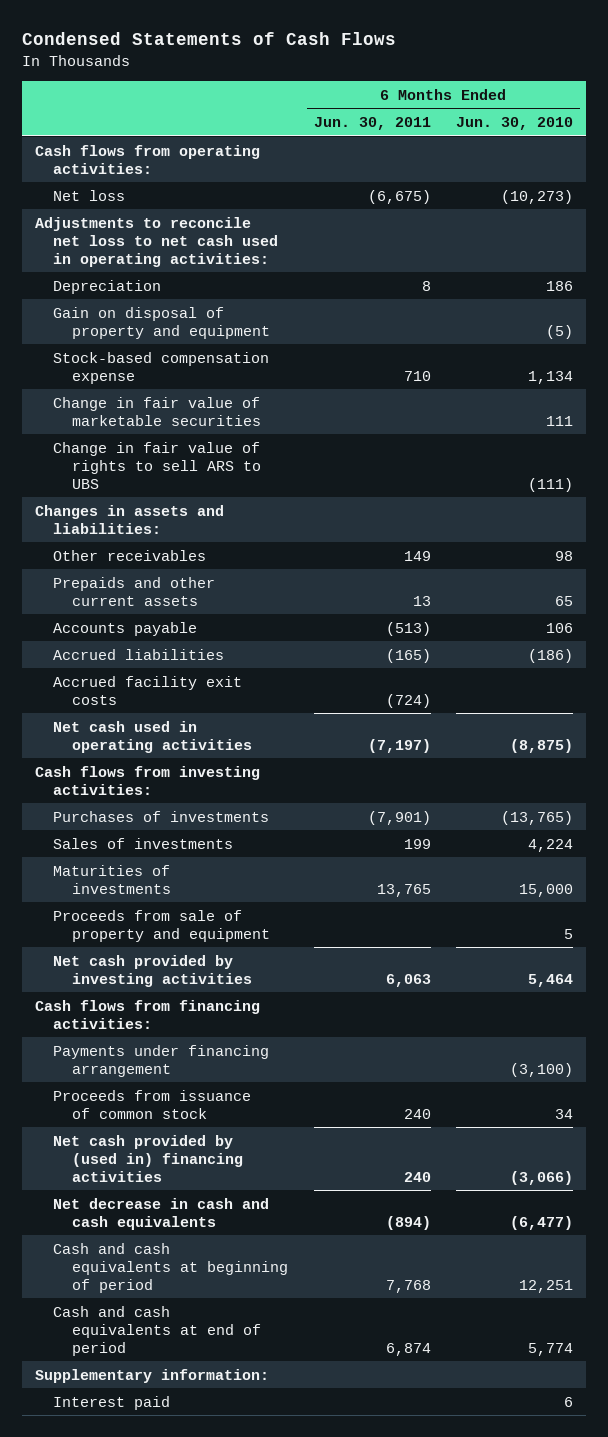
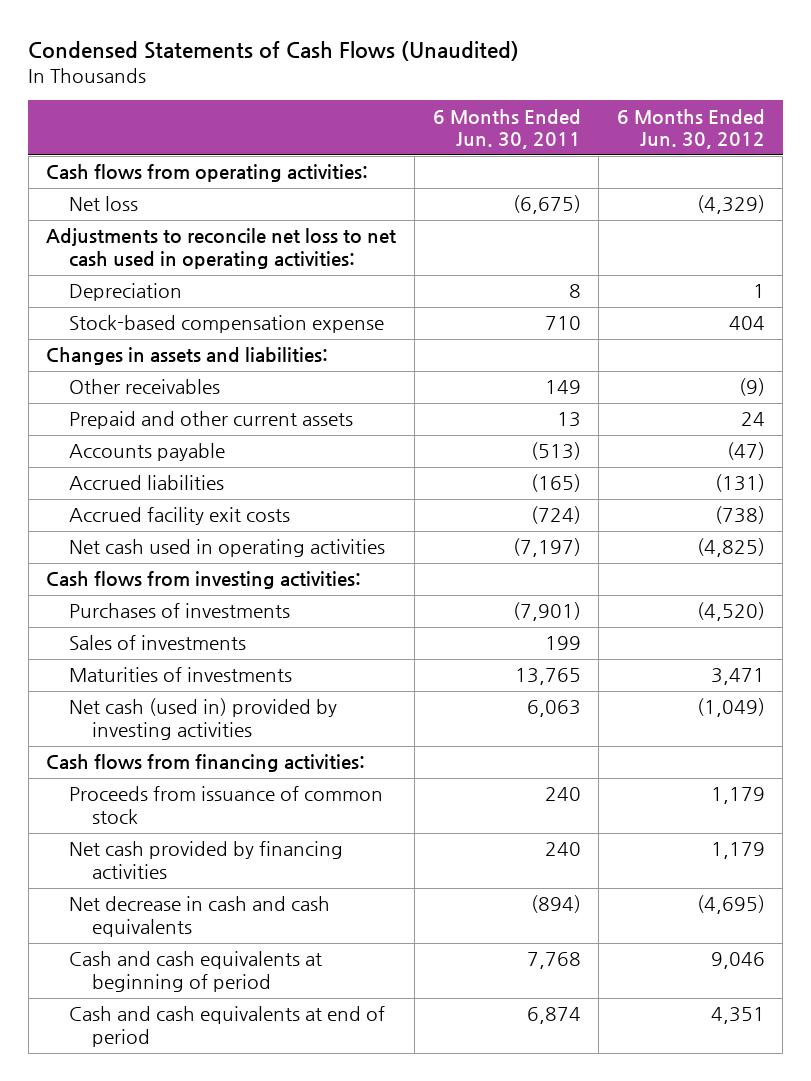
[21,32,396,46] Condensed Statements of Cash Flows -> [28,40,520,61] Condensed Statements of Cash Flows (Unaudited)
[456,116,574,130] Jun. 30, 2010 -> none
none -> [616,108,765,150] 6 Months Ended Jun. 30, 2012
[53,306,270,339] Gain on disposal of property and equipment -> none
[53,396,261,426] Change in fair value of marketable securities -> none
[53,441,261,489] Change in fair value of rights to sell ARS to UBS -> none
[53,576,216,606] Prepaids and other current assets -> [69,411,354,430] Prepaid and other current assets
[53,909,270,942] Proceeds from sale of property and equipment -> none
[53,954,252,987] Net cash provided by investing activities -> [69,698,338,741] Net cash (used in) provided by investing activities
[53,1044,270,1077] Payments under financing arrangement -> none
[53,1134,243,1182] Net cash provided by (used in) financing activities -> [69,841,344,880] Net cash provided by financing activities
[34,1368,269,1383] Supplementary information: -> none
[53,1395,171,1410] Interest paid -> none

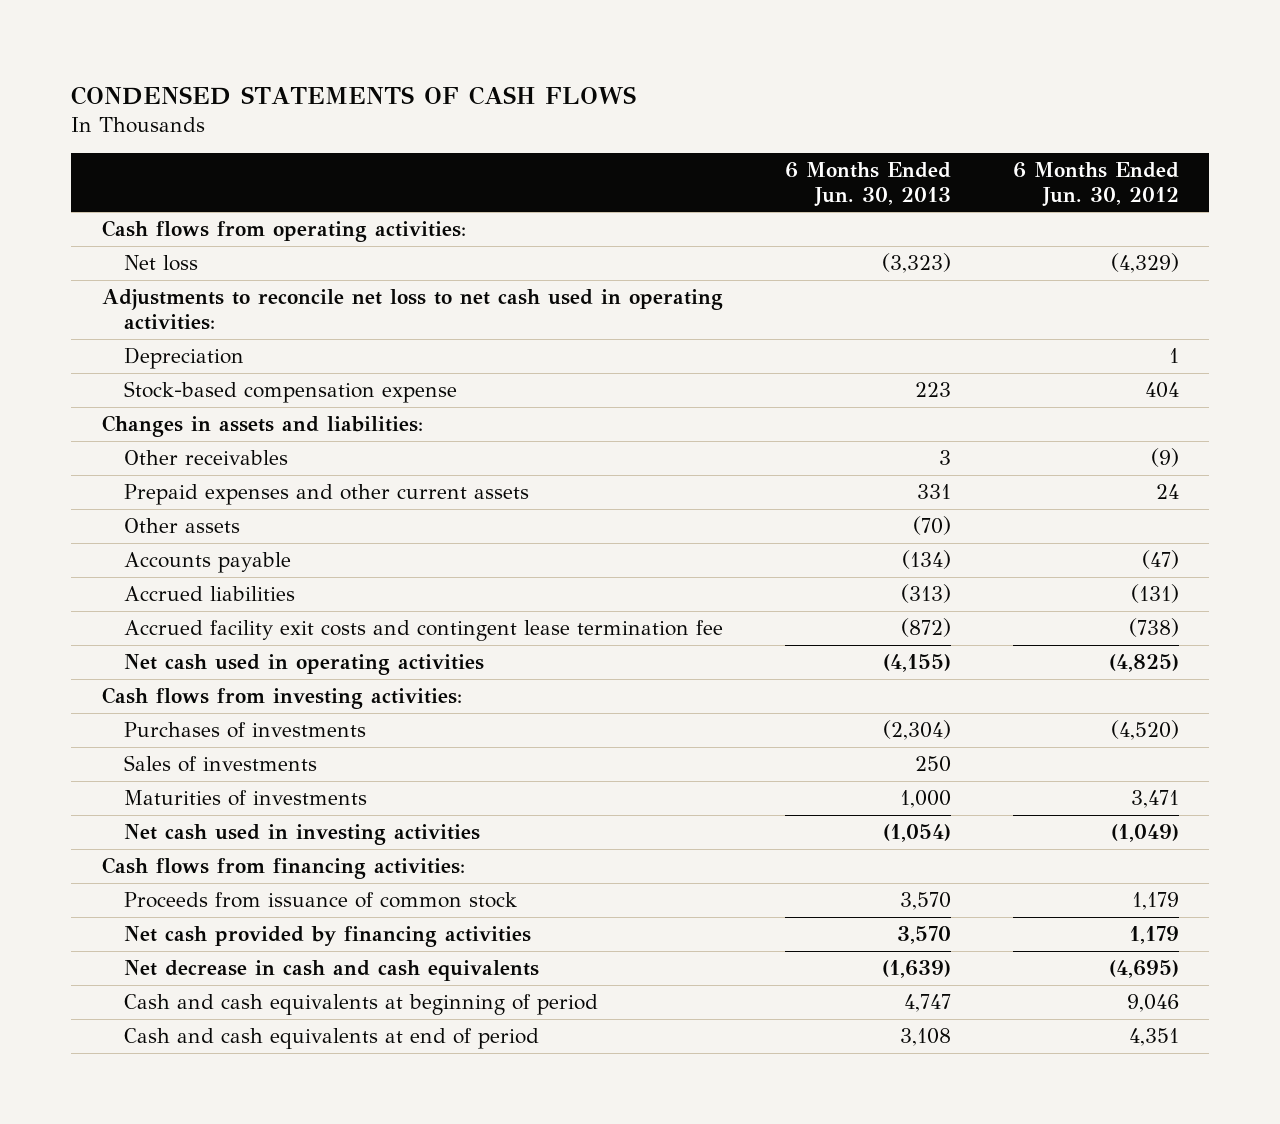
[28,40,520,61] Condensed Statements of Cash Flows (Unaudited) -> [71,85,637,105] CONDENSED STATEMENTS OF CASH FLOWS
[432,108,581,150] 6 Months Ended Jun. 30, 2011 -> none
none -> [784,161,951,207] 6 Months Ended Jun. 30, 2013
[69,411,354,430] Prepaid and other current assets -> [124,484,530,506] Prepaid expenses and other current assets
none -> [124,518,241,534] Other assets
[69,507,291,526] Accrued facility exit costs -> [124,620,724,642] Accrued facility exit costs and contingent lease termination fee
[69,698,338,741] Net cash (used in) provided by investing activities -> [124,824,481,846] Net cash used in investing activities

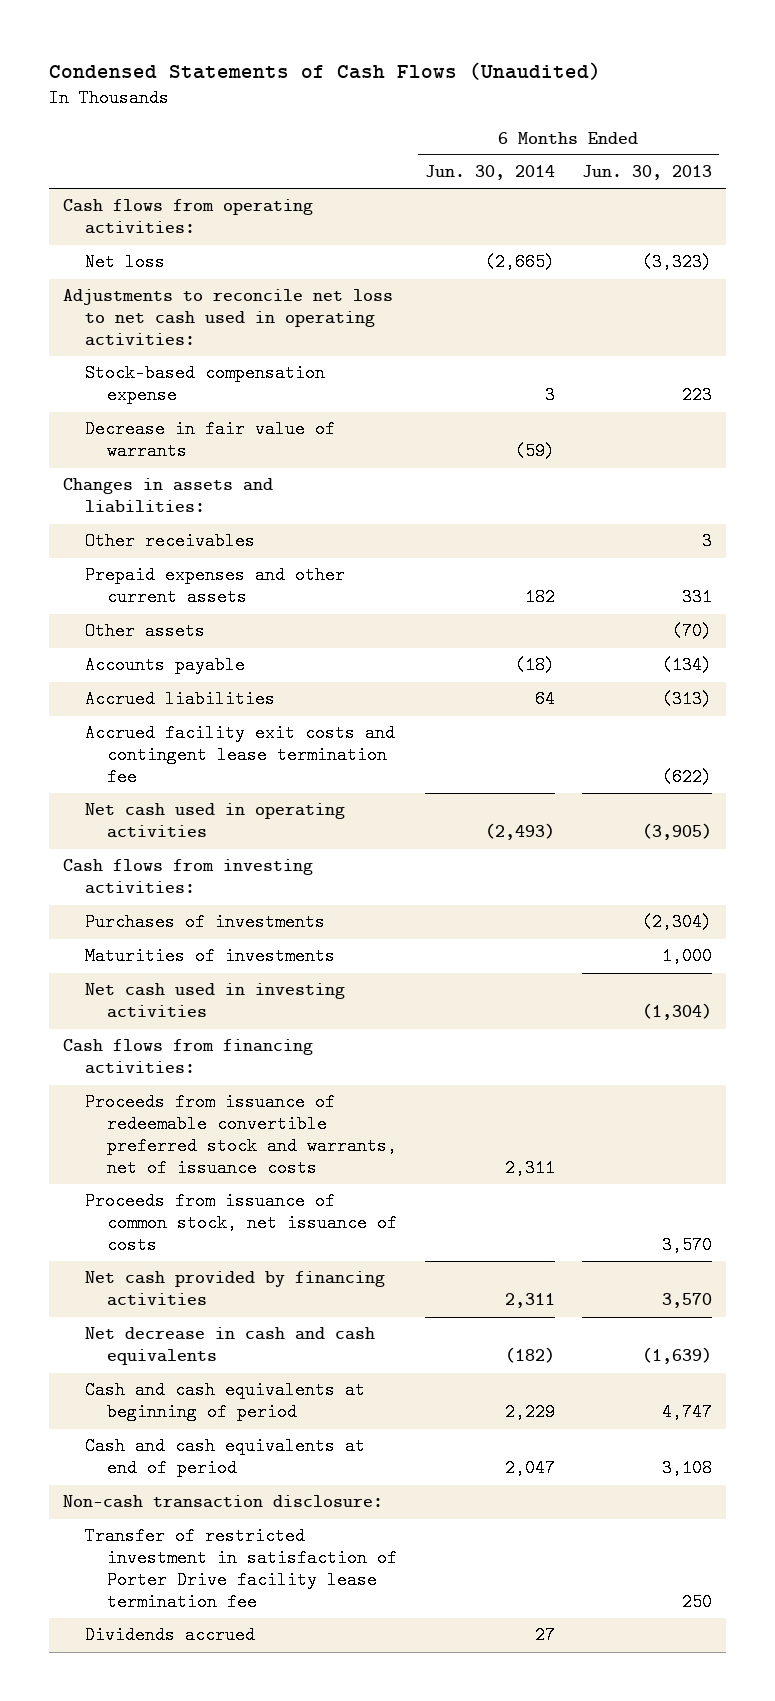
[71,85,637,105] CONDENSED STATEMENTS OF CASH FLOWS -> [48,61,601,80] Condensed Statements of Cash Flows (Unaudited)
[1012,161,1179,207] 6 Months Ended Jun. 30, 2012 -> none
none -> [424,165,555,181] Jun. 30, 2014
[124,347,245,370] Depreciation -> none
none -> [84,420,335,461] Decrease in fair value of warrants
[900,618,951,638] (872) -> [661,768,712,787] (622)
[882,654,951,673] (4,155) -> [641,823,712,841] (3,905)
[124,755,318,773] Sales of investments -> none
[882,824,951,843] (1,054) -> [641,1003,712,1021] (1,304)
none -> [84,1093,398,1178] Proceeds from issuance of redeemable convertible preferred stock and warrants, net of issuance costs
[124,892,518,909] Proceeds from issuance of common stock -> [84,1192,398,1255] Proceeds from issuance of common stock, net issuance of costs
none -> [62,1495,383,1509] Non-cash transaction disclosure:
none -> [84,1527,398,1612] Transfer of restricted investment in satisfaction of Porter Drive facility lease termination fee
none -> [84,1626,255,1645] Dividends accrued

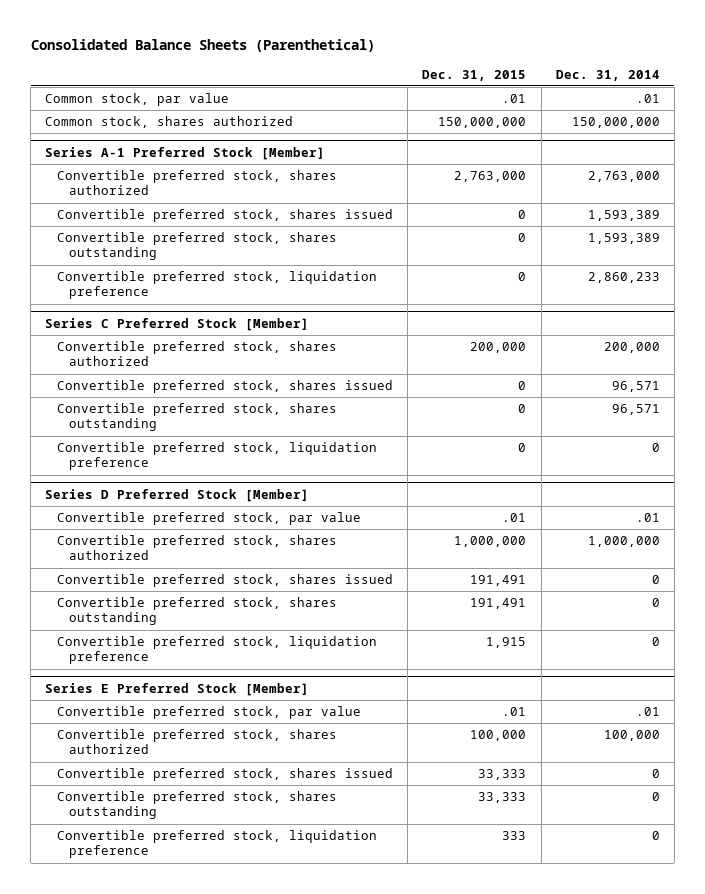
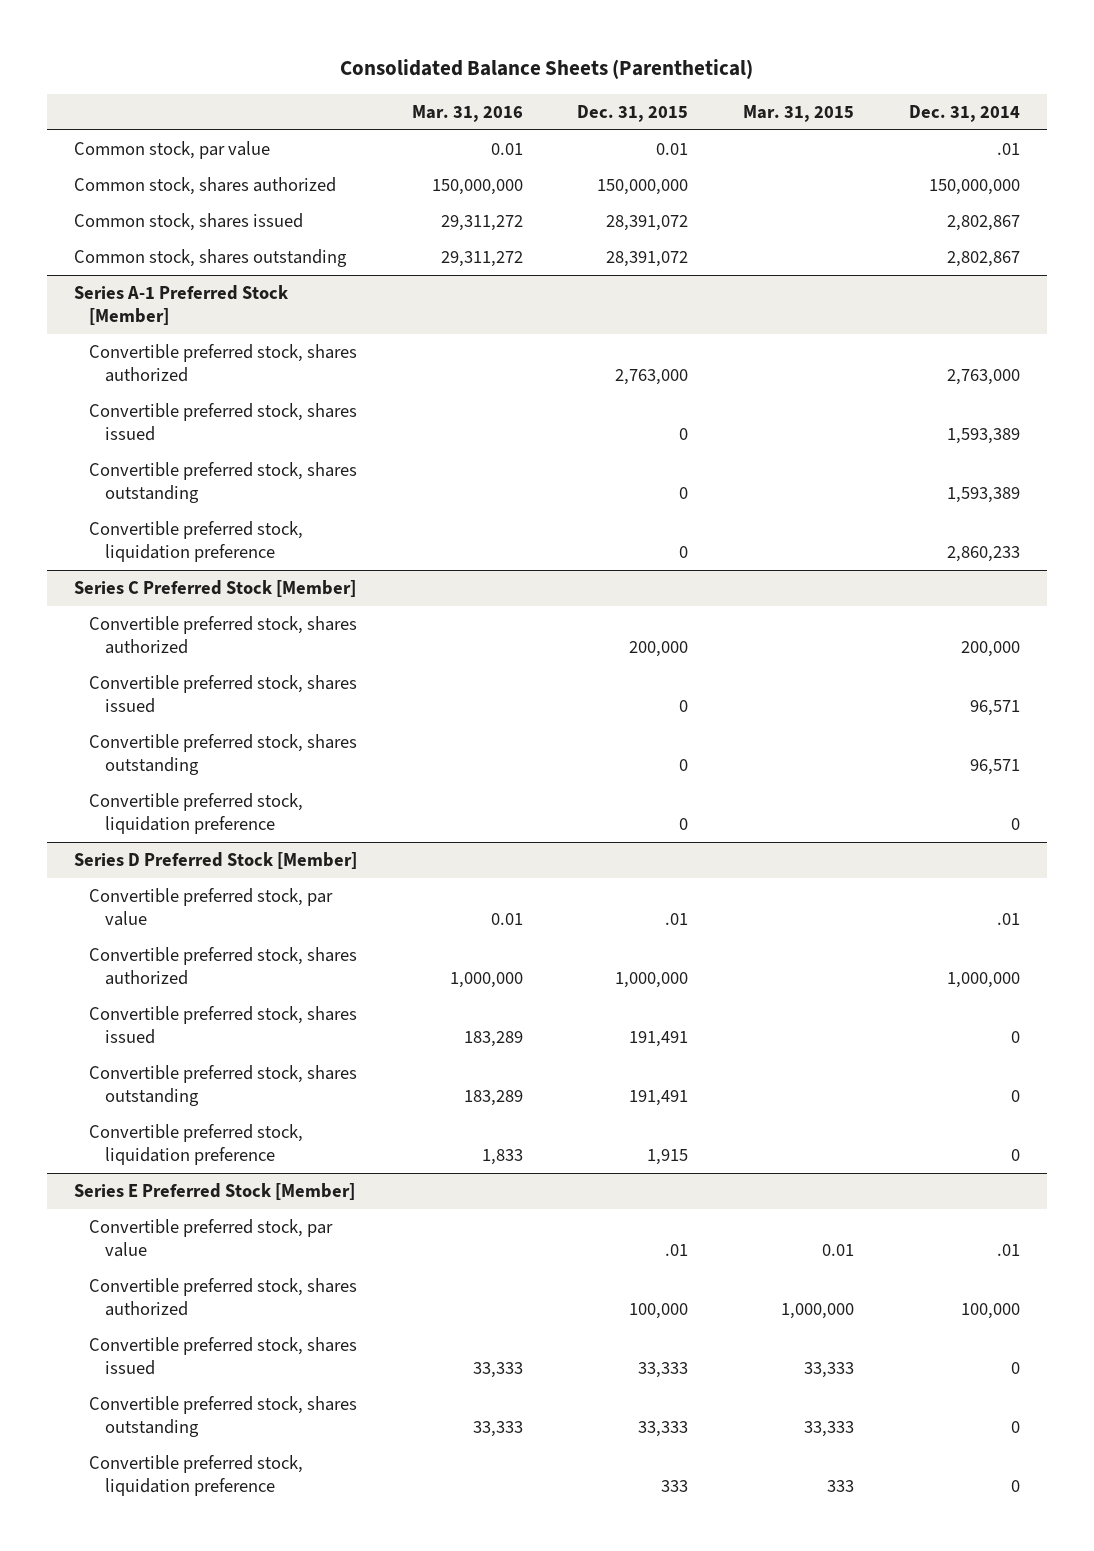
none -> [411,104,523,122] Mar. 31, 2016
none -> [743,104,855,122] Mar. 31, 2015
[502,94,527,104] .01 -> [656,143,689,156] 0.01
none -> [74,213,304,232] Common stock, shares issued
none -> [74,249,348,268] Common stock, shares outstanding

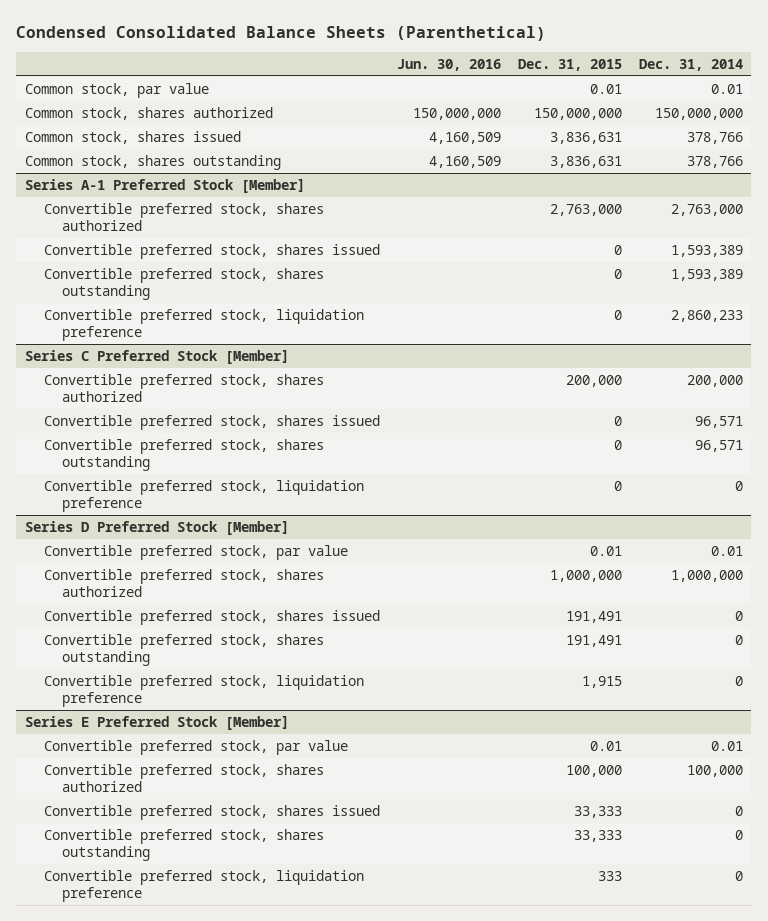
[339,59,753,80] Consolidated Balance Sheets (Parenthetical) -> [16,26,547,42] Condensed Consolidated Balance Sheets (Parenthetical)
[411,104,523,122] Mar. 31, 2016 -> none
[743,104,855,122] Mar. 31, 2015 -> none
none -> [396,59,501,72] Jun. 30, 2016
[996,143,1020,156] .01 -> [710,83,743,94] 0.01
[606,215,689,232] 28,391,072 -> [549,131,622,144] 3,836,631
[946,215,1020,232] 2,802,867 -> [686,131,743,144] 378,766
[606,251,689,268] 28,391,072 -> [549,155,622,168] 3,836,631
[946,251,1020,268] 2,802,867 -> [686,155,743,168] 378,766
[665,913,689,926] .01 -> [589,545,622,556] 0.01
[996,913,1020,926] .01 -> [710,545,743,556] 0.01
[665,1244,689,1257] .01 -> [589,740,622,751] 0.01
[996,1244,1020,1257] .01 -> [710,740,743,751] 0.01

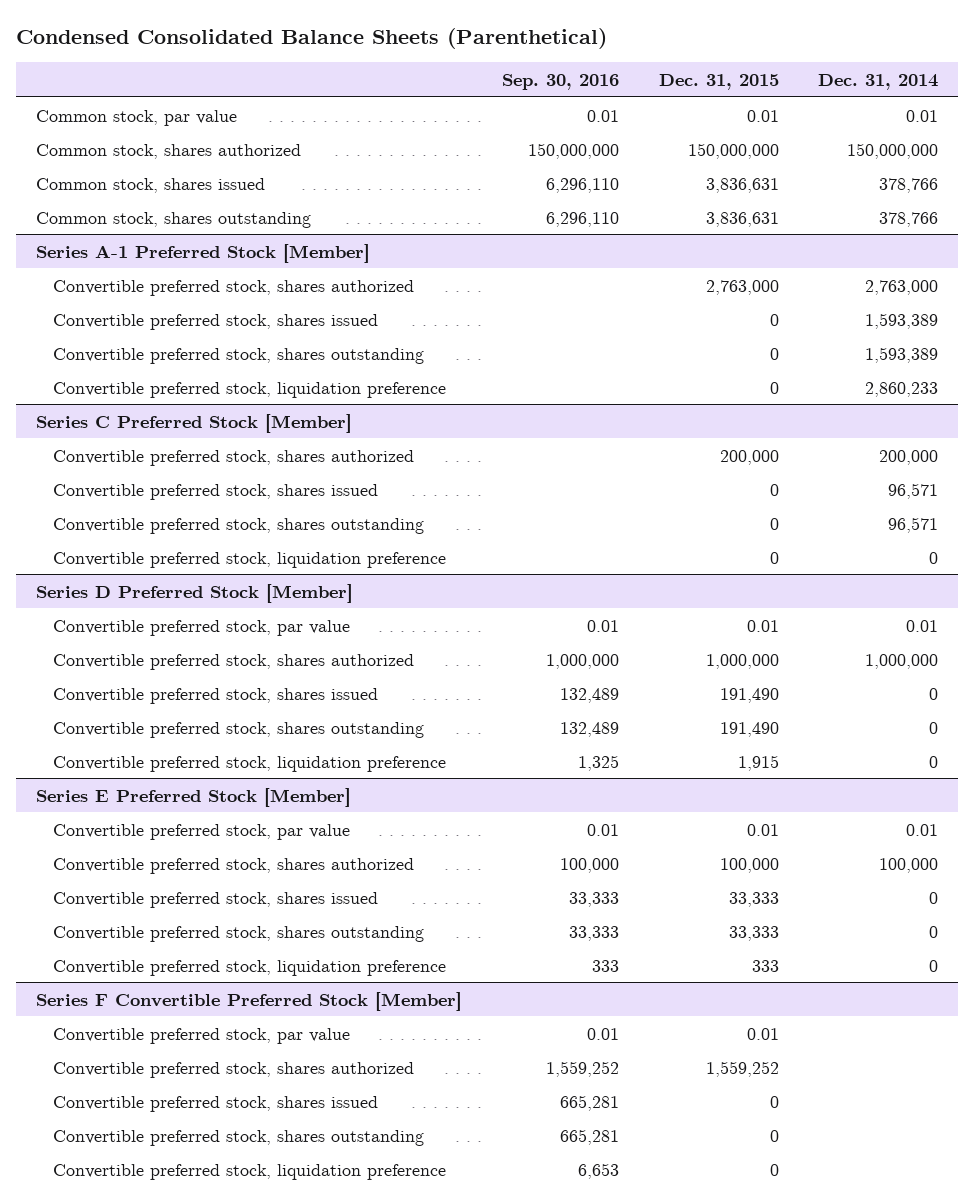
[396,59,501,72] Jun. 30, 2016 -> none
none -> [501,74,619,91] Sep. 30, 2016
[565,610,622,623] 191,491 -> [719,687,779,703] 191,490
[565,634,622,647] 191,491 -> [719,721,779,737] 191,490
none -> [35,991,462,1011] Series F Convertible Preferred Stock [Member]
none -> [52,1027,350,1044] Convertible preferred stock, par value
none -> [52,1061,414,1078] Convertible preferred stock, shares authorized
none -> [52,1095,378,1112] Convertible preferred stock, shares issued
none -> [52,1129,424,1146] Convertible preferred stock, shares outstanding
none -> [52,1163,446,1180] Convertible preferred stock, liquidation preference

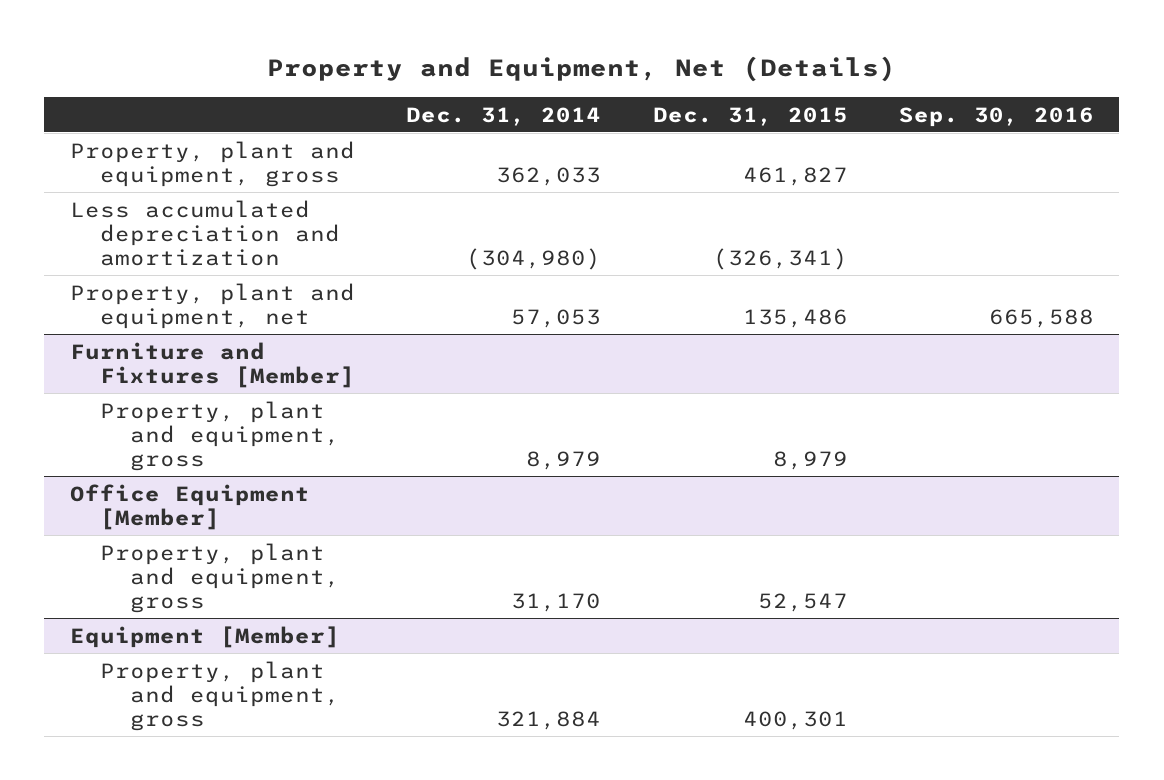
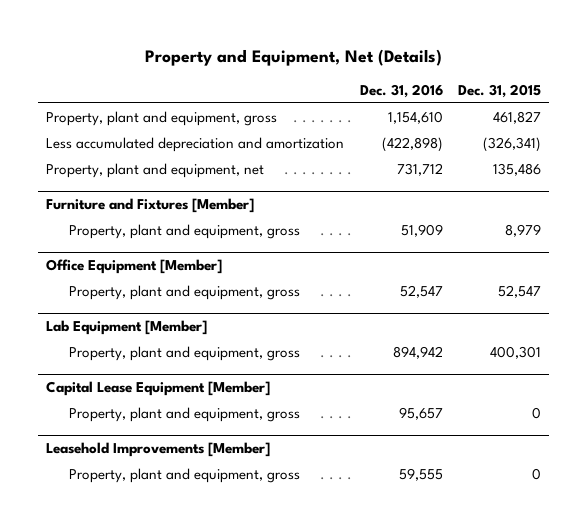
[406,106,602,126] Dec. 31, 2014 -> none
[898,106,1094,127] Sep. 30, 2016 -> none
none -> [359,84,443,99] Dec. 31, 2016
[69,625,340,648] Equipment [Member] -> [46,320,208,336] Lab Equipment [Member]
none -> [46,381,271,397] Capital Lease Equipment [Member]
none -> [69,406,301,422] Property, plant and equipment, gross
none -> [46,442,271,458] Leasehold Improvements [Member]
none -> [69,467,301,483] Property, plant and equipment, gross

